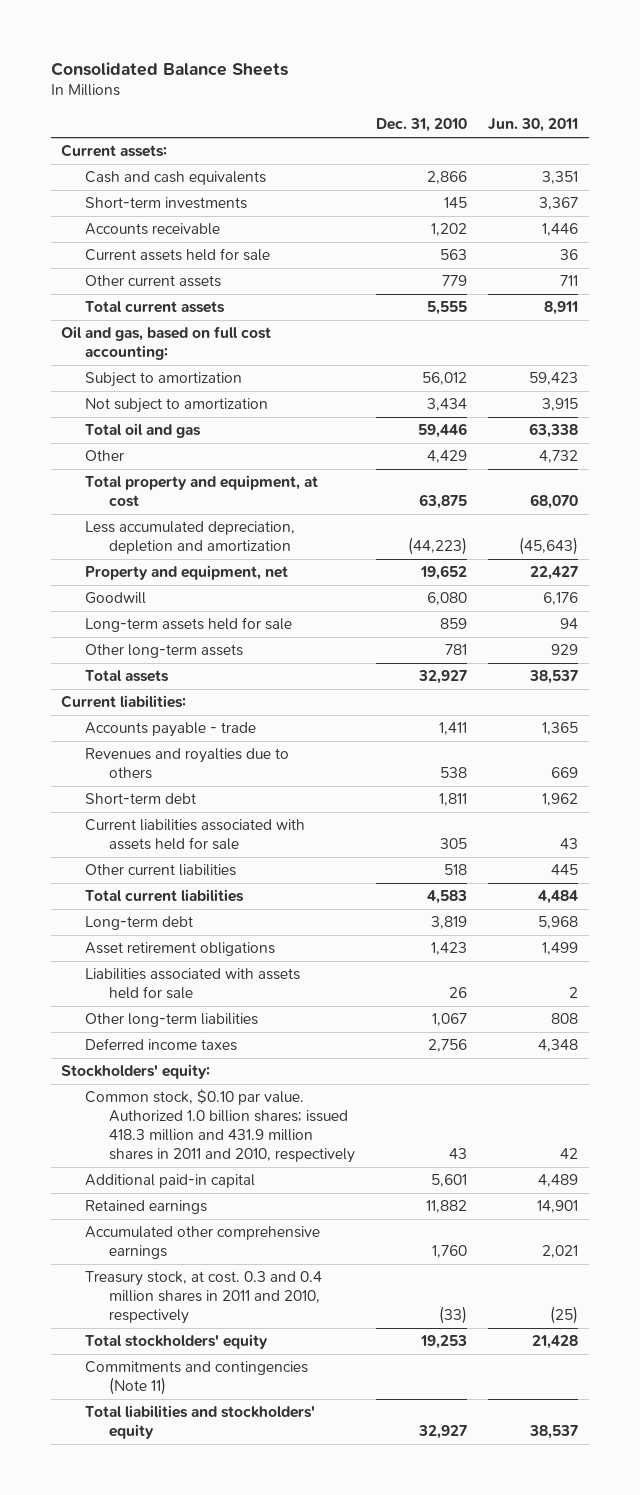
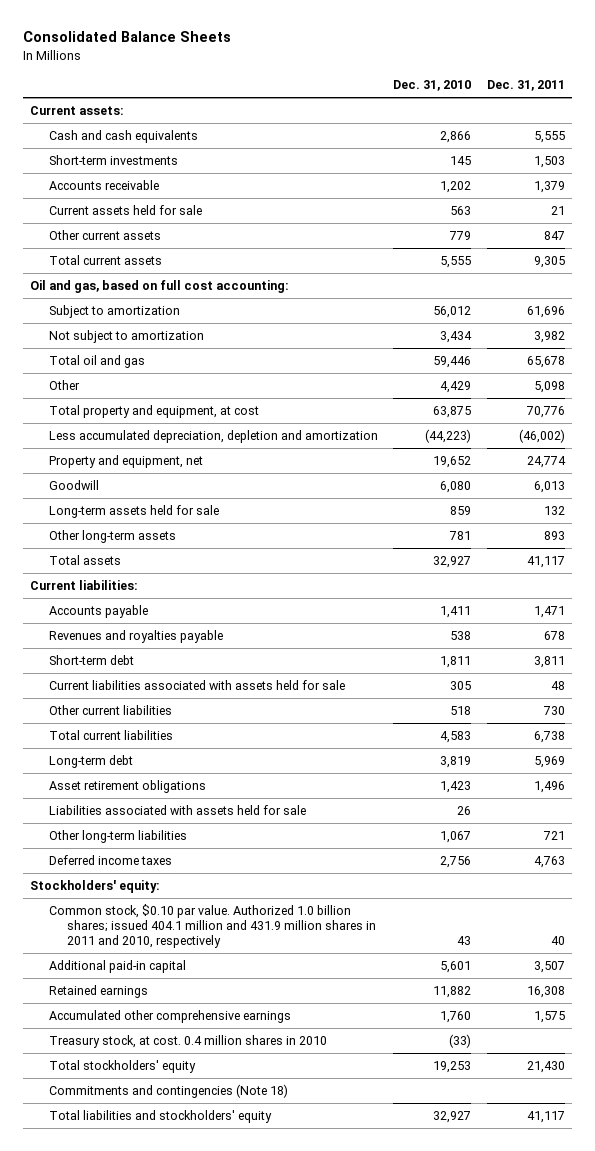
[488,118,579,133] Jun. 30, 2011 -> none
none -> [486,80,565,92] Dec. 31, 2011
[85,722,257,738] Accounts payable - trade -> [48,604,148,618] Accounts payable
[85,748,290,780] Revenues and royalties due to others -> [48,629,223,643] Revenues and royalties payable
[85,1089,356,1164] Common stock, $0.10 par value. Authorized 1.0 billion shares; issued 418.3 million and 431.9 million shares in 2011 and 2010, respectively -> [48,903,377,949] Common stock, $0.10 par value. Authorized 1.0 billion shares; issued 404.1 million and 431.9 million shares in 2011 and 2010, respectively
[85,1271,323,1325] Treasury stock, at cost. 0.3 and 0.4 million shares in 2011 and 2010, respectively -> [48,1034,327,1048] Treasury stock, at cost. 0.4 million shares in 2010
[85,1361,309,1396] Commitments and contingencies (Note 11) -> [48,1083,288,1098] Commitments and contingencies (Note 18)

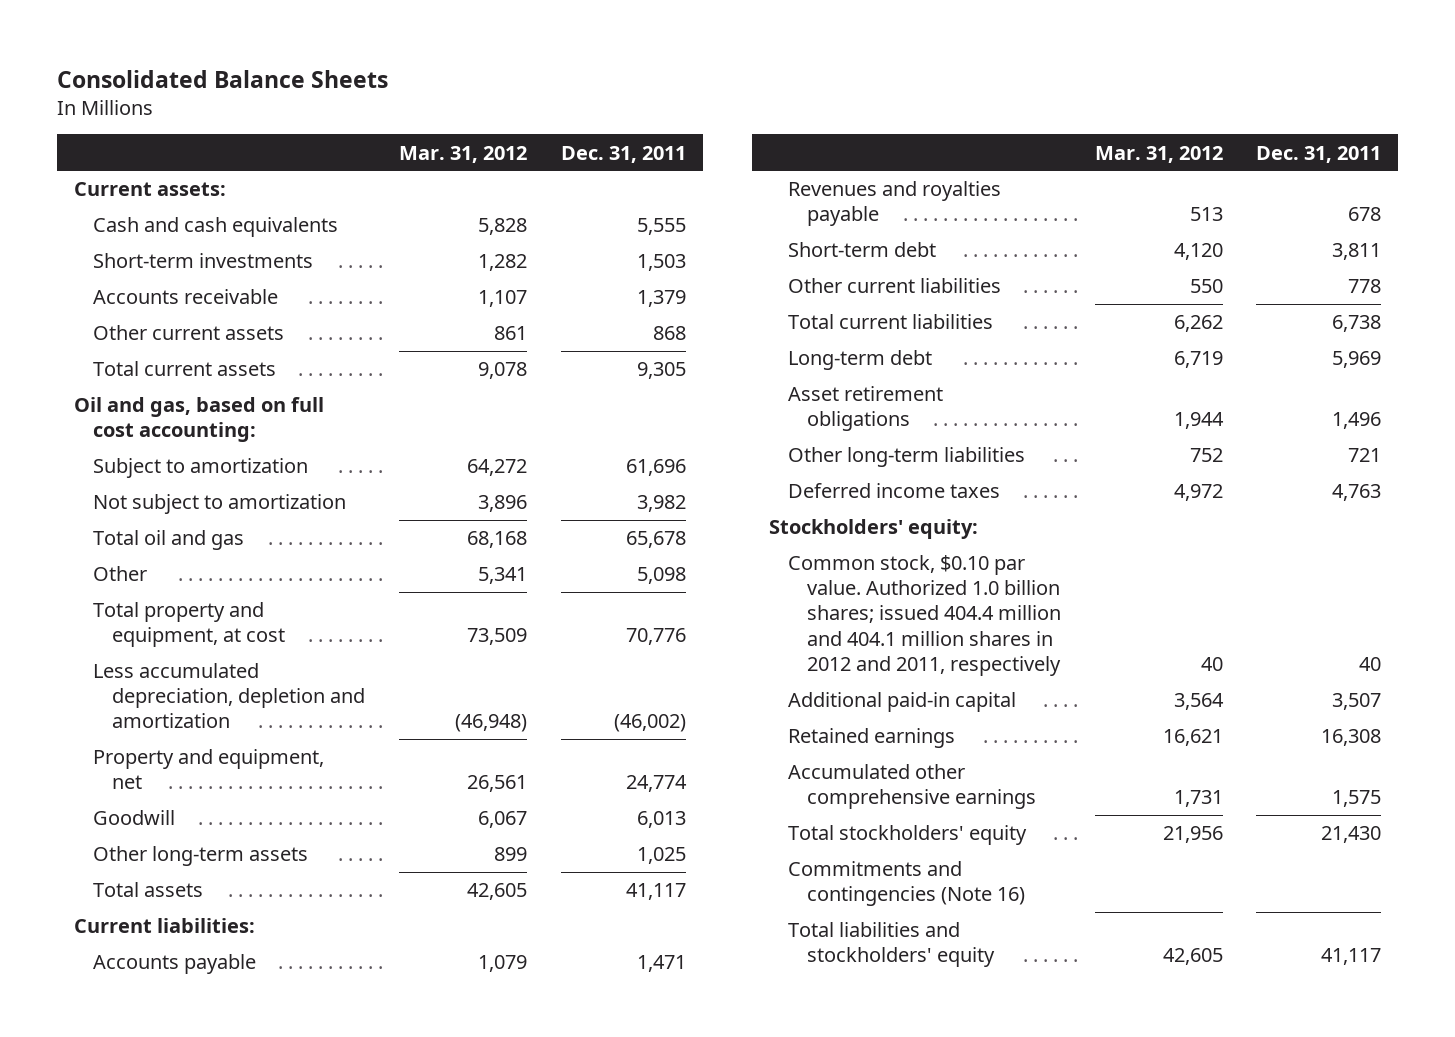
[393,80,472,92] Dec. 31, 2010 -> none
none -> [399,145,528,163] Mar. 31, 2012
[48,204,202,215] Current assets held for sale -> none
[543,230,565,240] 847 -> [652,326,686,341] 868
[48,504,219,518] Long-term assets held for sale -> none
[543,530,565,540] 893 -> [636,847,686,865] 1,025
[48,679,345,690] Current liabilities associated with assets held for sale -> none
[542,705,565,715] 730 -> [1348,279,1382,294] 778
[48,804,306,815] Liabilities associated with assets held for sale -> none
[48,903,377,949] Common stock, $0.10 par value. Authorized 1.0 billion shares; issued 404.1 million and 431.9 million shares in 2011 and 2010, respectively -> [788,555,1062,676] Common stock, $0.10 par value. Authorized 1.0 billion shares; issued 404.4 million and 404.1 million shares in 2012 and 2011, respectively
[48,1034,327,1048] Treasury stock, at cost. 0.4 million shares in 2010 -> none
[48,1083,288,1098] Commitments and contingencies (Note 18) -> [788,861,1026,907] Commitments and contingencies (Note 16)

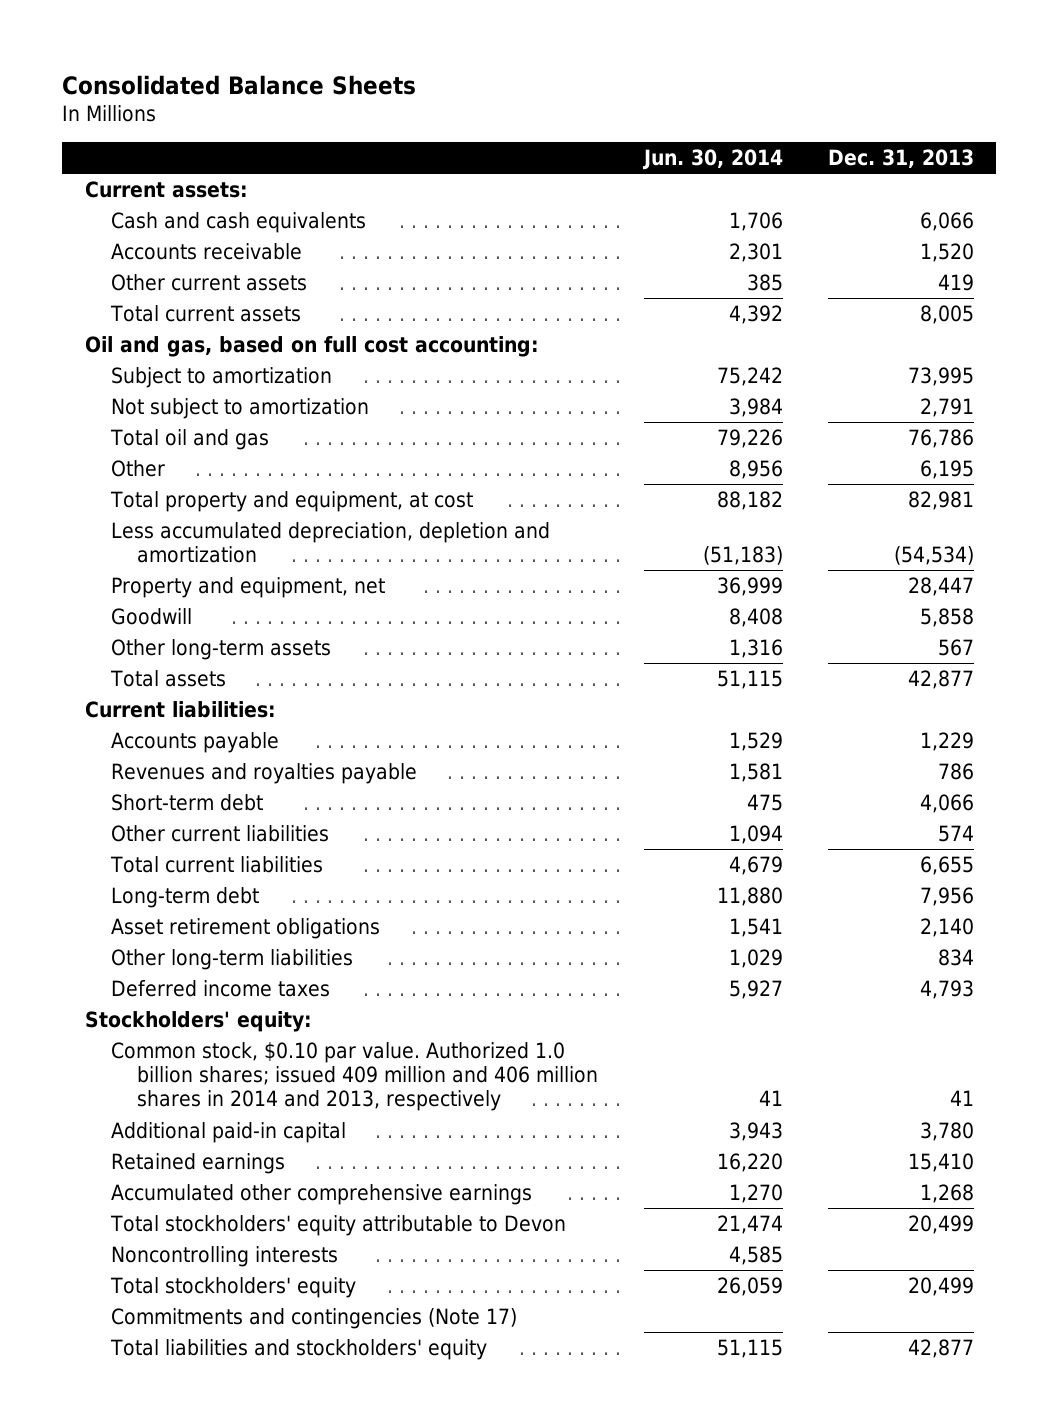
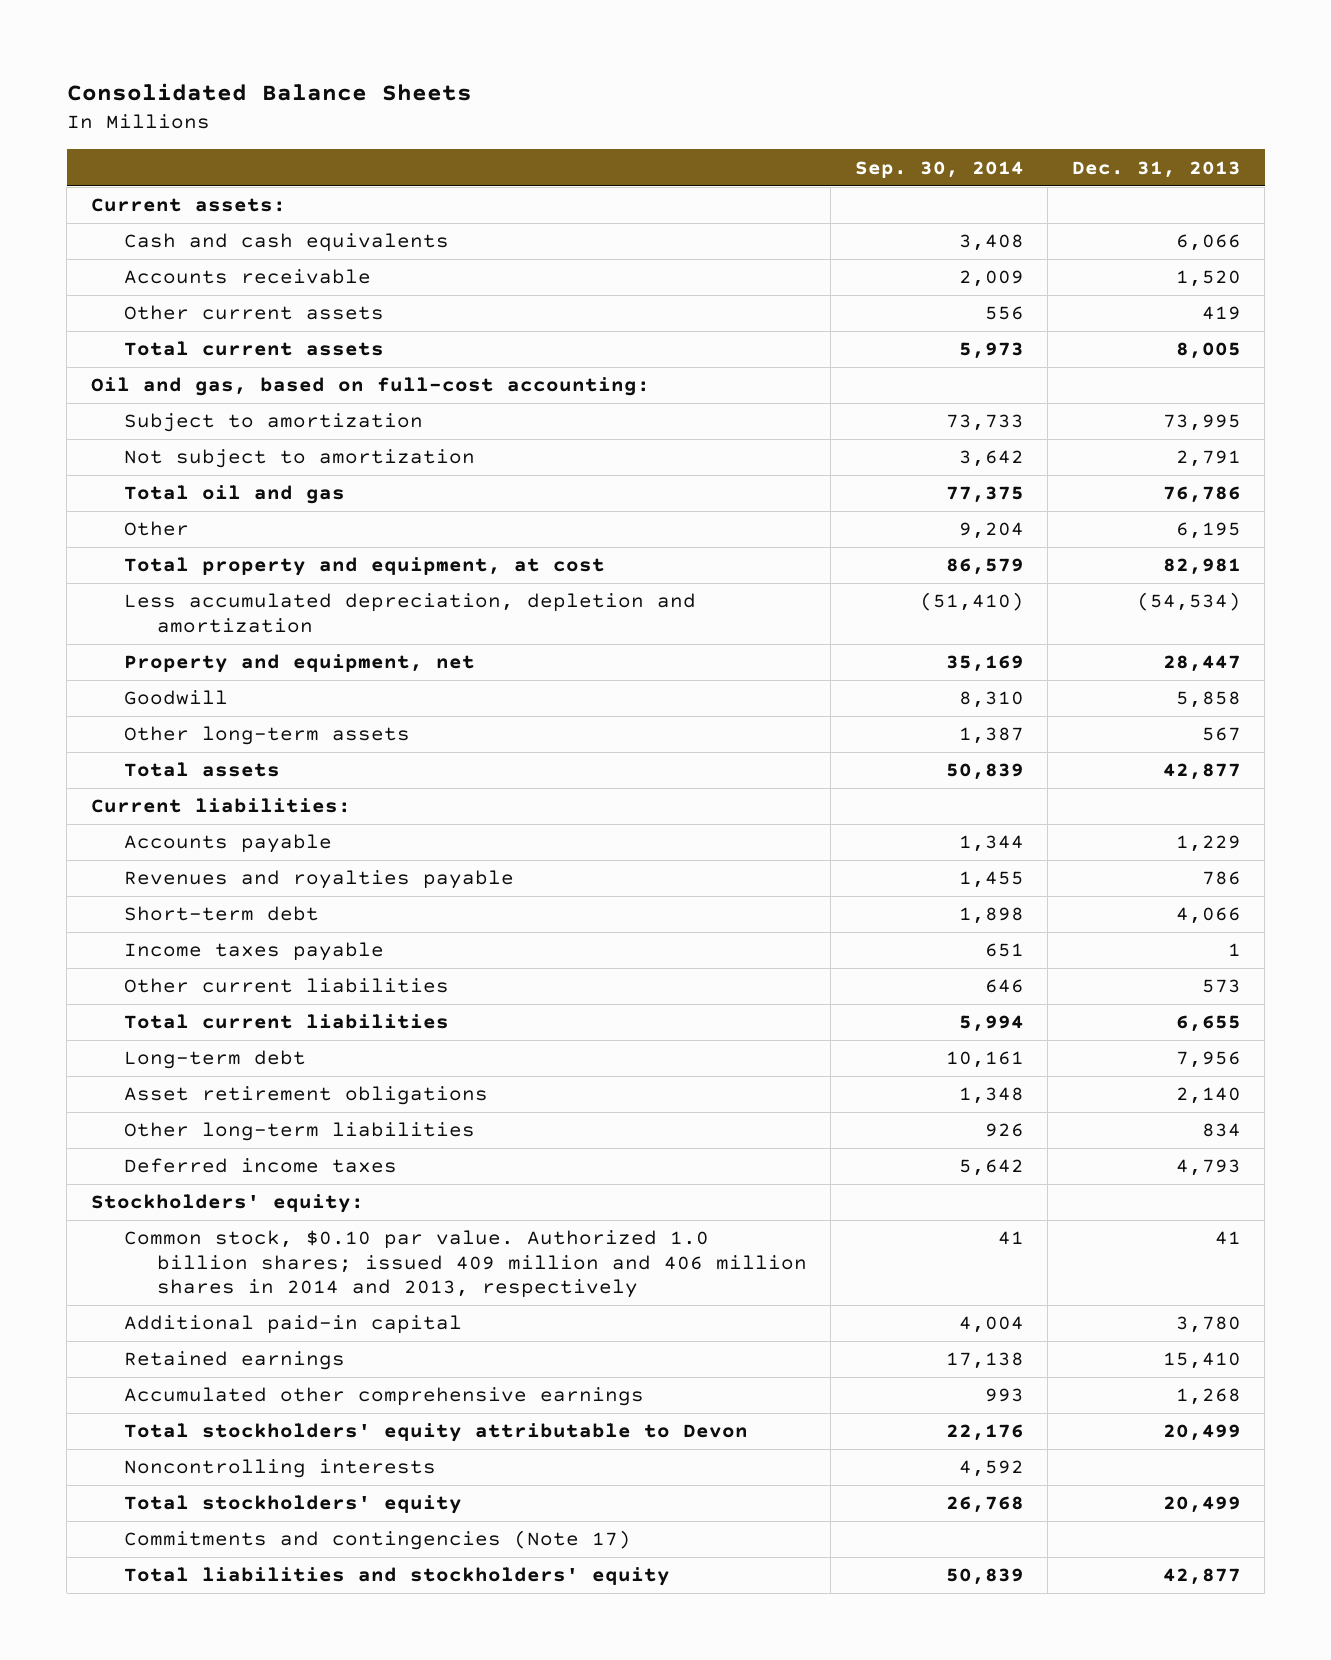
[641,148,783,170] Jun. 30, 2014 -> none
none -> [854,160,1024,178] Sep. 30, 2014
[84,336,539,358] Oil and gas, based on full cost accounting: -> [90,377,650,397] Oil and gas, based on full-cost accounting:
none -> [123,942,384,962] Income taxes payable
[937,825,974,843] 574 -> [1201,979,1241,994] 573

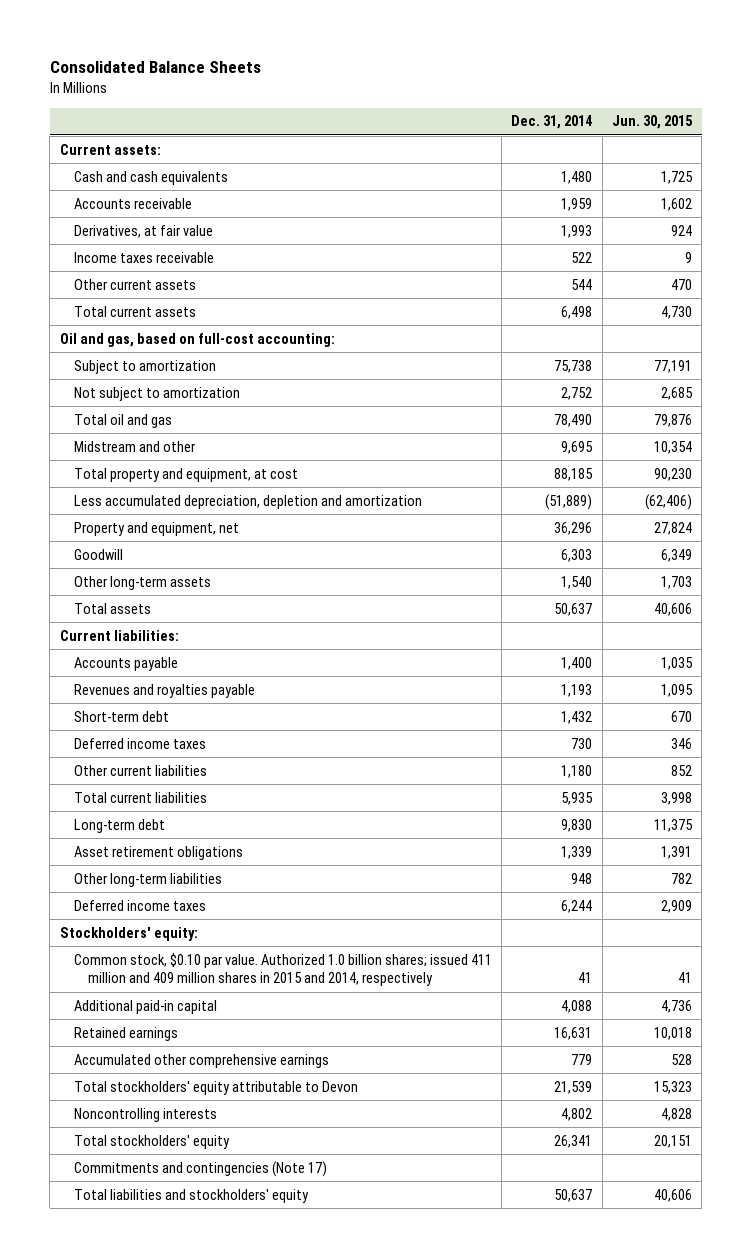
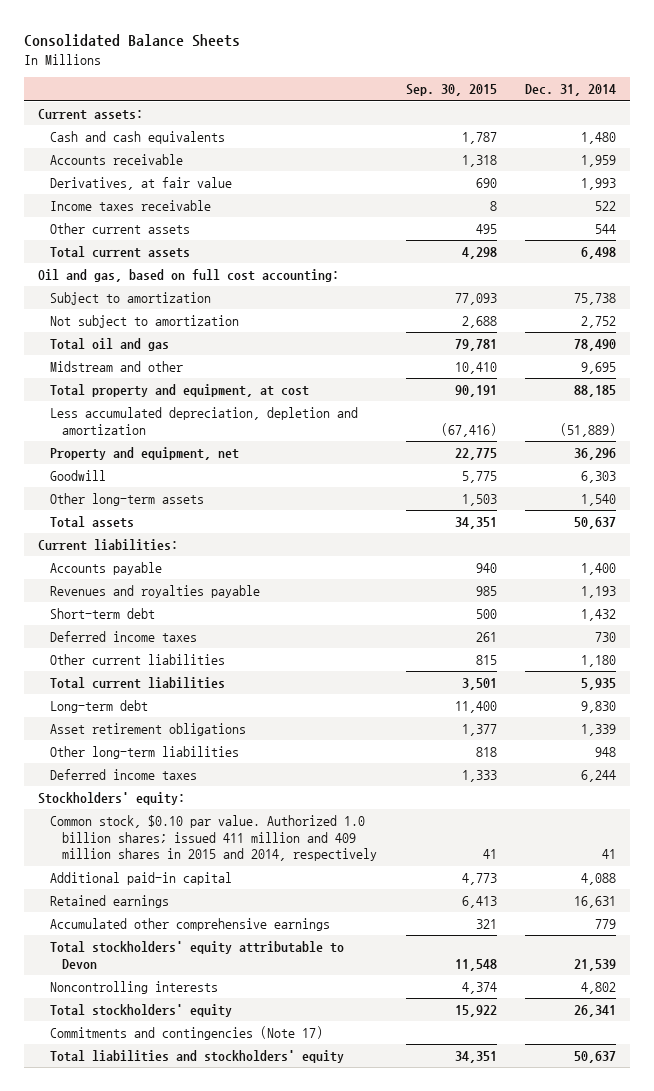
[611,115,693,130] Jun. 30, 2015 -> none
none -> [405,84,497,97] Sep. 30, 2015
[59,332,335,347] Oil and gas, based on full-cost accounting: -> [38,268,340,282] Oil and gas, based on full cost accounting:

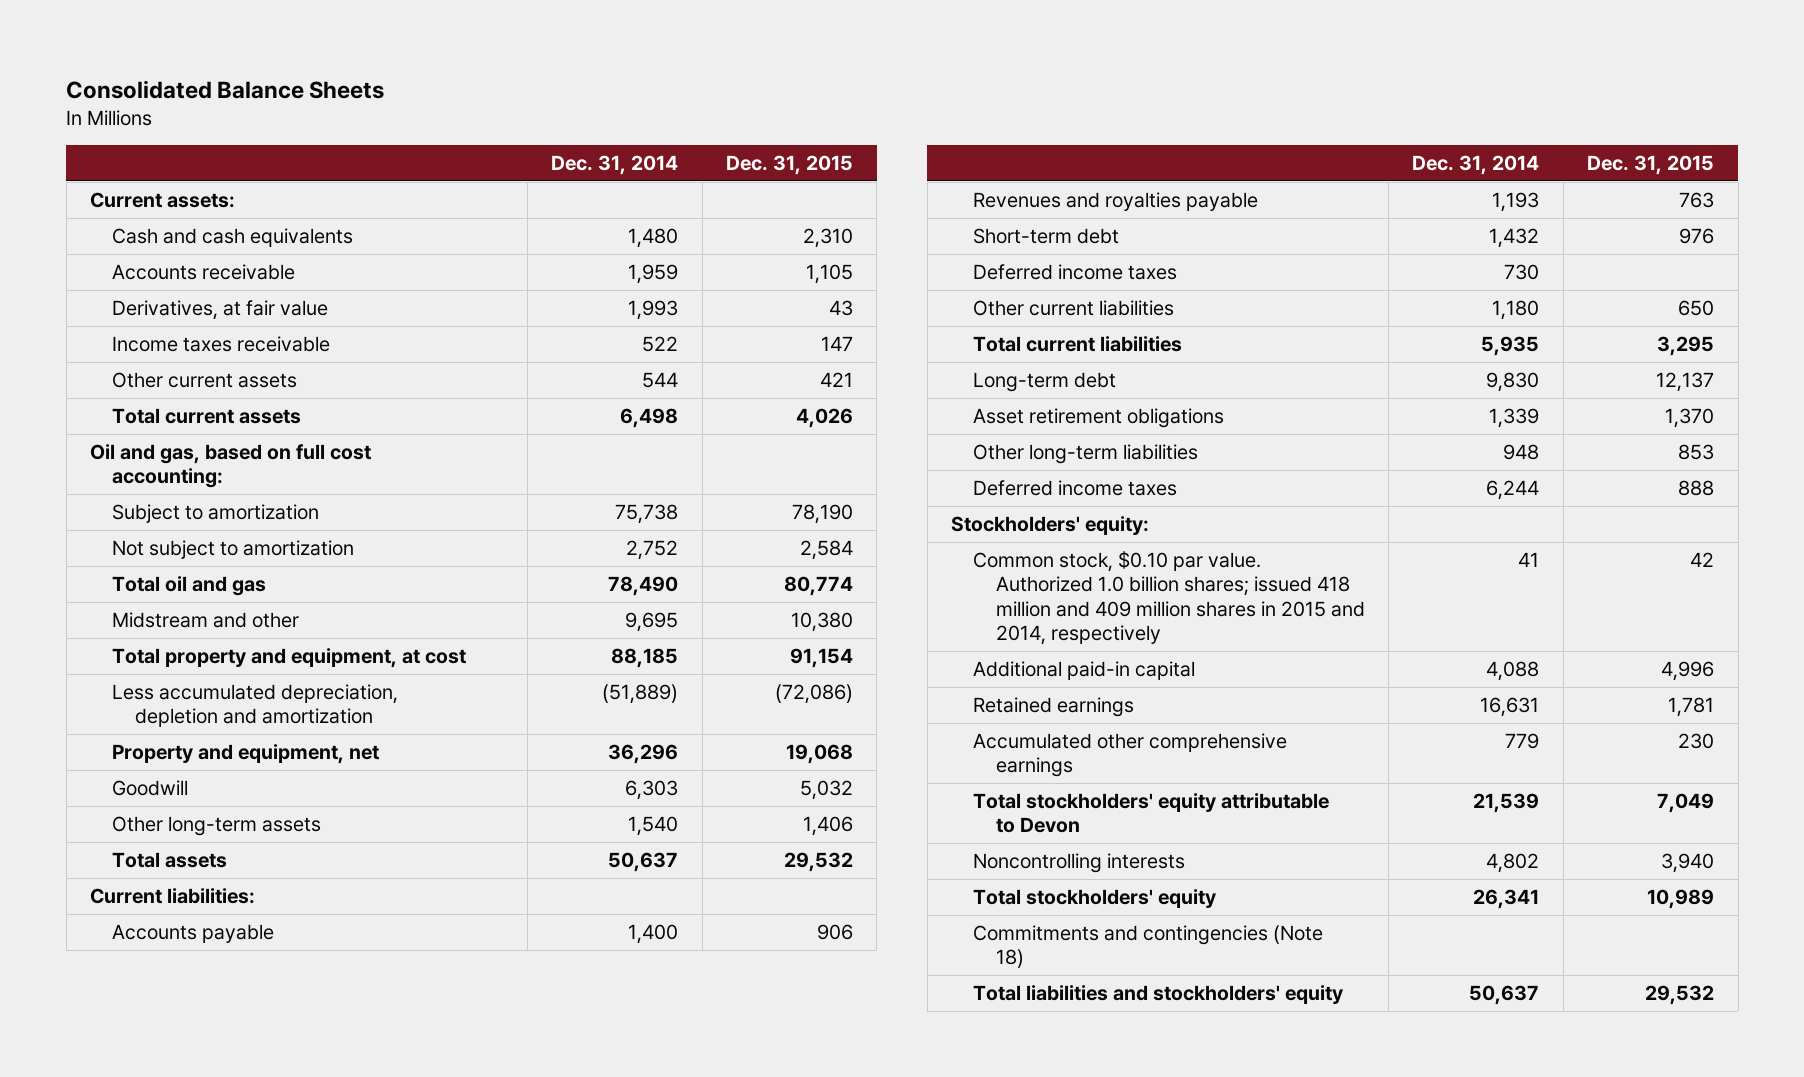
[405,84,497,97] Sep. 30, 2015 -> none
none -> [726,154,854,175] Dec. 31, 2015
[50,814,378,862] Common stock, $0.10 par value. Authorized 1.0 billion shares; issued 411 million and 409 million shares in 2015 and 2014, respectively -> [973,550,1365,646] Common stock, $0.10 par value. Authorized 1.0 billion shares; issued 418 million and 409 million shares in 2015 and 2014, respectively
[50,1025,324,1040] Commitments and contingencies (Note 17) -> [973,924,1324,969] Commitments and contingencies (Note 18)

